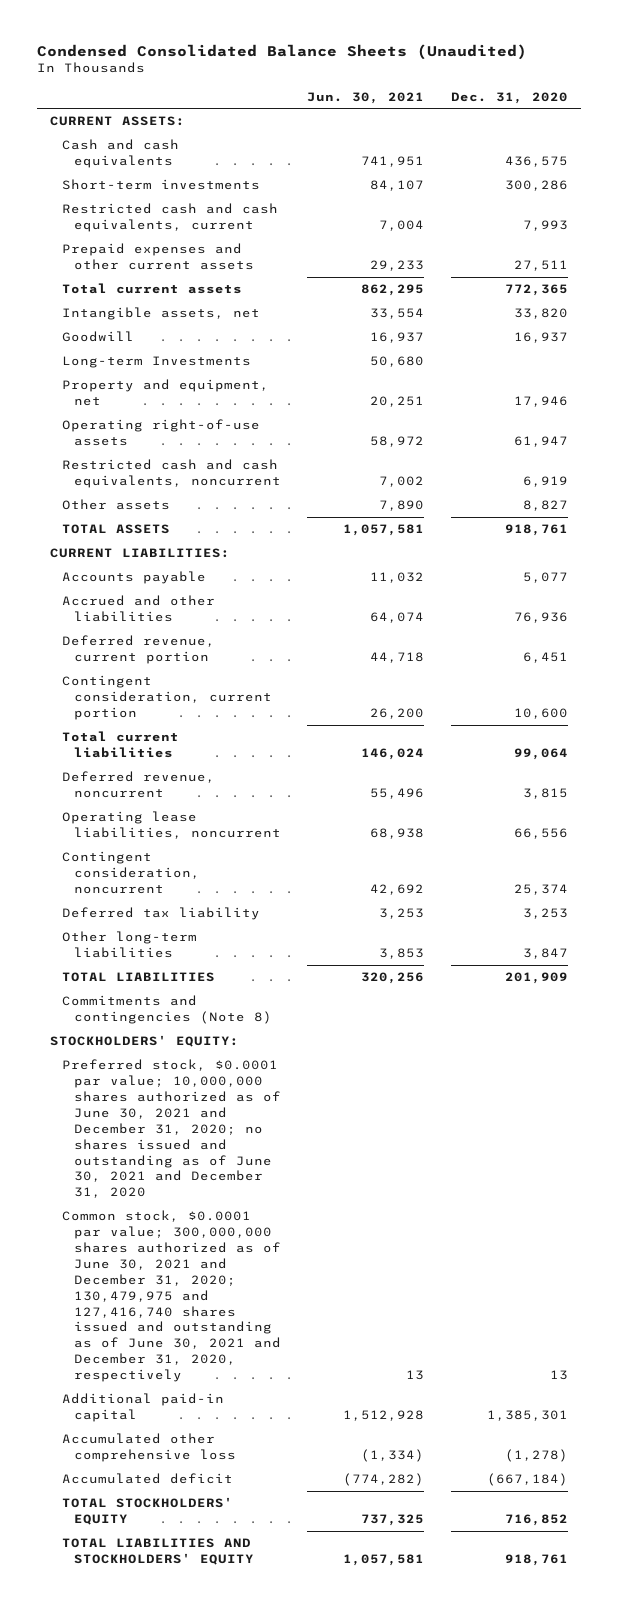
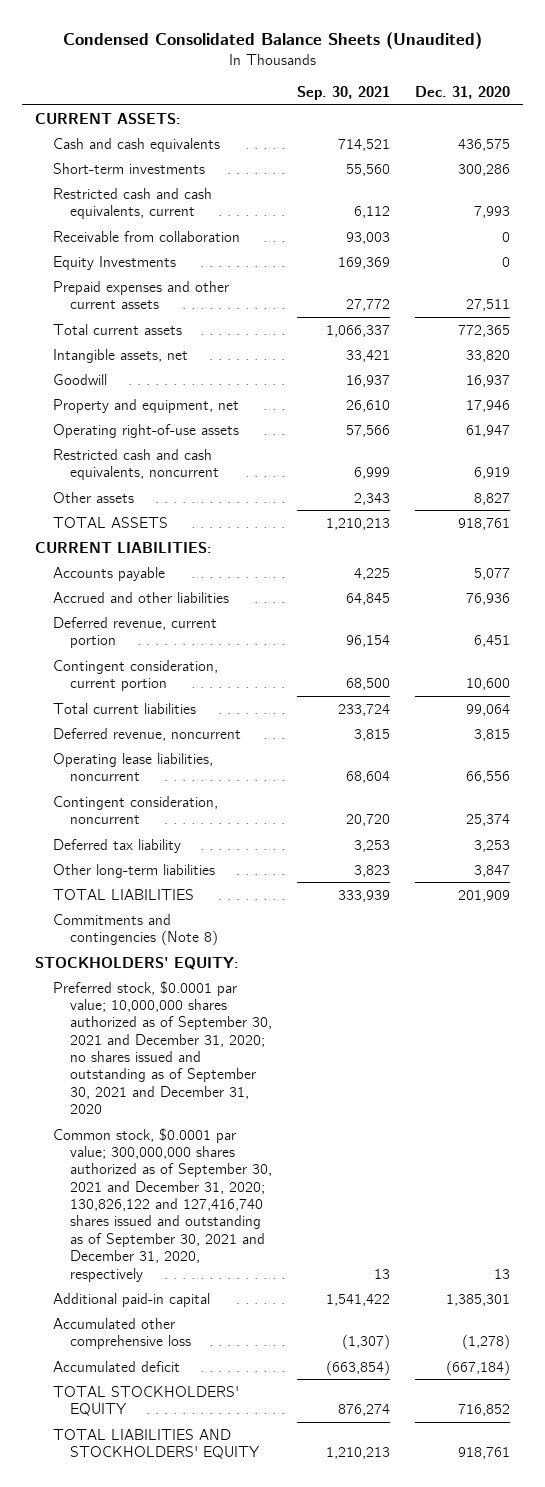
[307,91,425,104] Jun. 30, 2021 -> none
none -> [297,86,391,101] Sep. 30, 2021
none -> [52,230,240,242] Receivable from collaboration
none -> [52,255,176,270] Equity Investments
[61,356,251,369] Long-term Investments -> none
[61,1059,281,1199] Preferred stock, $0.0001 par value; 10,000,000 shares authorized as of June 30, 2021 and December 31, 2020; no shares issued and outstanding as of June 30, 2021 and December 31, 2020 -> [52,980,273,1115] Preferred stock, $0.0001 par value; 10,000,000 shares authorized as of September 30, 2021 and December 31, 2020; no shares issued and outstanding as of September 30, 2021 and December 31, 2020
[61,1210,281,1383] Common stock, $0.0001 par value; 300,000,000 shares authorized as of June 30, 2021 and December 31, 2020; 130,479,975 and 127,416,740 shares issued and outstanding as of June 30, 2021 and December 31, 2020, respectively -> [52,1127,273,1282] Common stock, $0.0001 par value; 300,000,000 shares authorized as of September 30, 2021 and December 31, 2020; 130,826,122 and 127,416,740 shares issued and outstanding as of September 30, 2021 and December 31, 2020, respectively

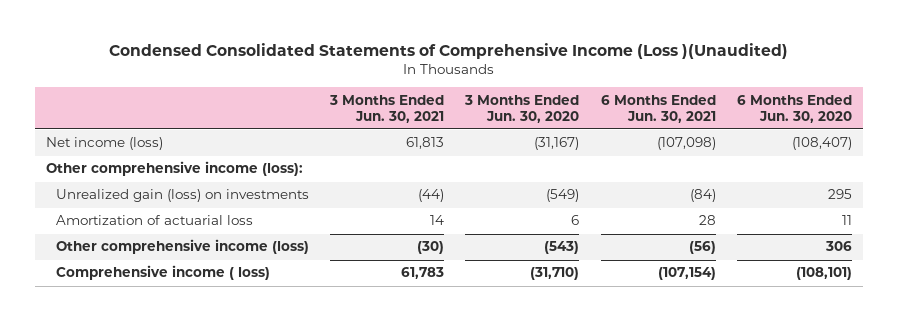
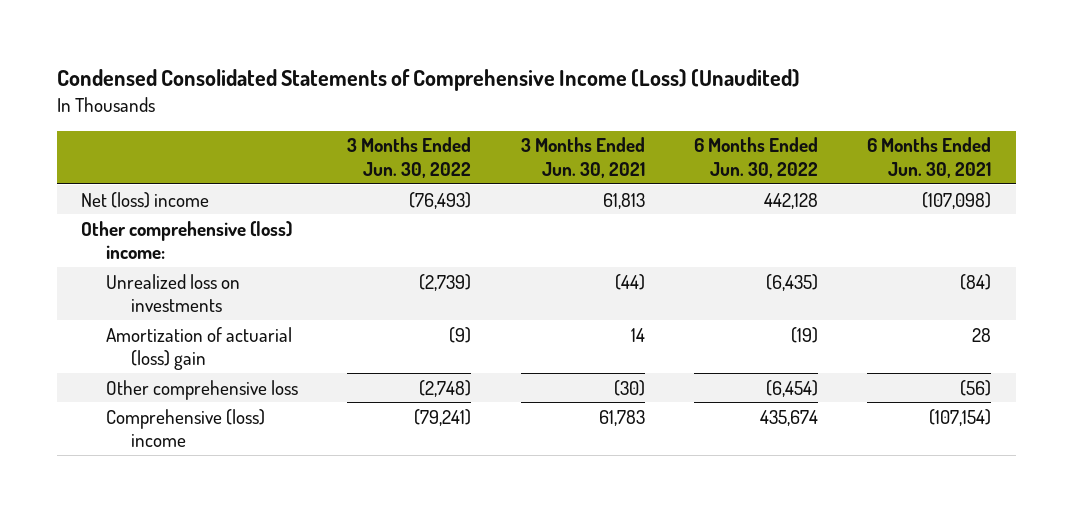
[108,42,788,59] Condensed Consolidated Statements of Comprehensive Income (Loss )(Unaudited) -> [56,69,800,92] Condensed Consolidated Statements of Comprehensive Income (Loss) (Unaudited)
[464,94,580,123] 3 Months Ended Jun. 30, 2020 -> none
[737,94,853,123] 6 Months Ended Jun. 30, 2020 -> none
none -> [347,137,472,178] 3 Months Ended Jun. 30, 2022
none -> [693,137,818,178] 6 Months Ended Jun. 30, 2022
[45,137,163,151] Net income (loss) -> [81,191,210,208] Net (loss) income
[45,161,303,177] Other comprehensive income (loss): -> [81,220,293,260] Other comprehensive (loss) income:
[55,189,309,203] Unrealized gain (loss) on investments -> [106,273,241,313] Unrealized loss on investments
[55,215,253,226] Amortization of actuarial loss -> [106,326,293,371] Amortization of actuarial (loss) gain
[55,239,309,255] Other comprehensive income (loss) -> [106,379,299,400] Other comprehensive loss
[55,265,270,281] Comprehensive income ( loss) -> [106,408,266,448] Comprehensive (loss) income

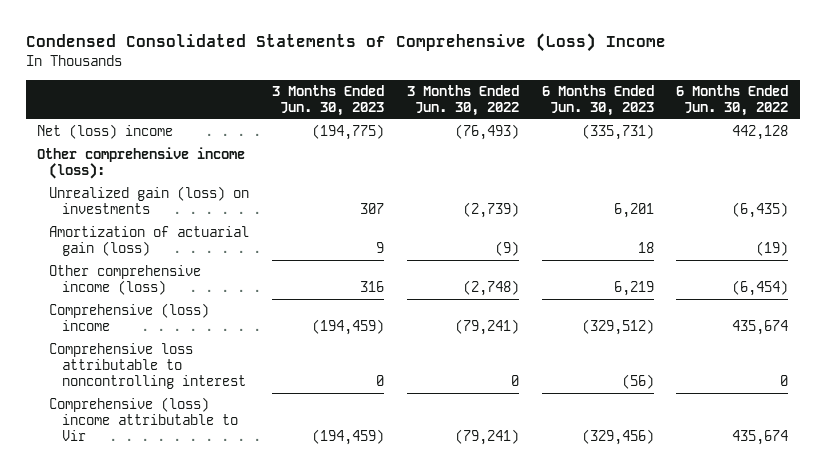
[56,69,800,92] Condensed Consolidated Statements of Comprehensive Income (Loss) (Unaudited) -> [25,33,666,53] Condensed Consolidated Statements of Comprehensive (Loss) Income
[520,137,645,178] 3 Months Ended Jun. 30, 2021 -> none
[867,137,992,178] 6 Months Ended Jun. 30, 2021 -> none
none -> [272,85,385,117] 3 Months Ended Jun. 30, 2023
none -> [541,85,654,117] 6 Months Ended Jun. 30, 2023
[81,220,293,260] Other comprehensive (loss) income: -> [37,147,246,180] Other comprehensive income (loss):
[106,273,241,313] Unrealized loss on investments -> [49,186,250,215] Unrealized gain (loss) on investments
[106,326,293,371] Amortization of actuarial (loss) gain -> [49,226,250,257] Amortization of actuarial gain (loss)
[106,379,299,400] Other comprehensive loss -> [49,265,202,296] Other comprehensive income (loss)
none -> [49,343,246,390] Comprehensive loss attributable to noncontrolling interest
none -> [49,397,238,442] Comprehensive (loss) income attributable to Vir

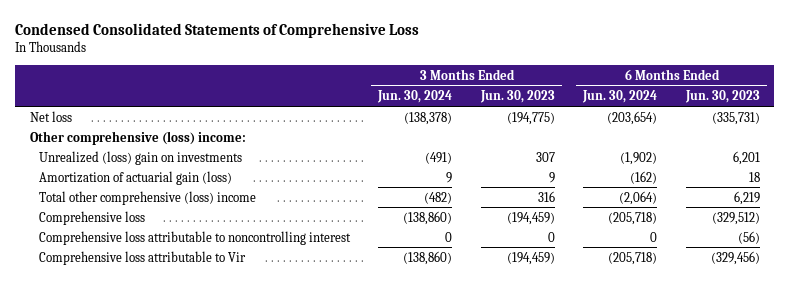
[25,33,666,53] Condensed Consolidated Statements of Comprehensive (Loss) Income -> [15,23,420,39] Condensed Consolidated Statements of Comprehensive Loss
[406,85,519,117] 3 Months Ended Jun. 30, 2022 -> none
[676,85,789,117] 6 Months Ended Jun. 30, 2022 -> none
none -> [377,90,453,104] Jun. 30, 2024
none -> [582,90,658,104] Jun. 30, 2024
[37,124,174,140] Net (loss) income -> [29,110,72,122] Net loss
[37,147,246,180] Other comprehensive income (loss): -> [29,130,246,145] Other comprehensive (loss) income:
[49,186,250,215] Unrealized gain (loss) on investments -> [38,150,242,165] Unrealized (loss) gain on investments
[49,265,202,296] Other comprehensive income (loss) -> [38,190,256,205] Total other comprehensive (loss) income
[49,303,210,332] Comprehensive (loss) income -> [38,210,145,225] Comprehensive loss
[49,397,238,442] Comprehensive (loss) income attributable to Vir -> [38,250,246,265] Comprehensive loss attributable to Vir

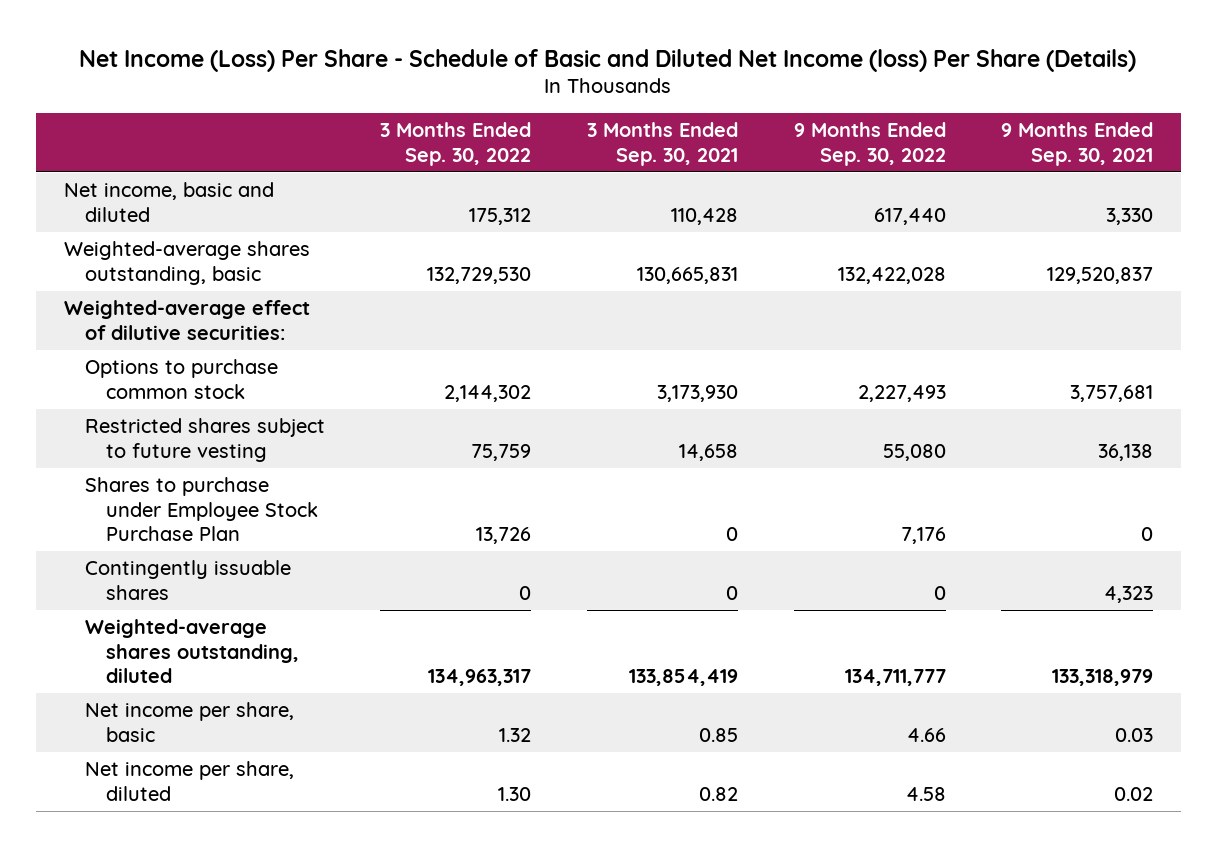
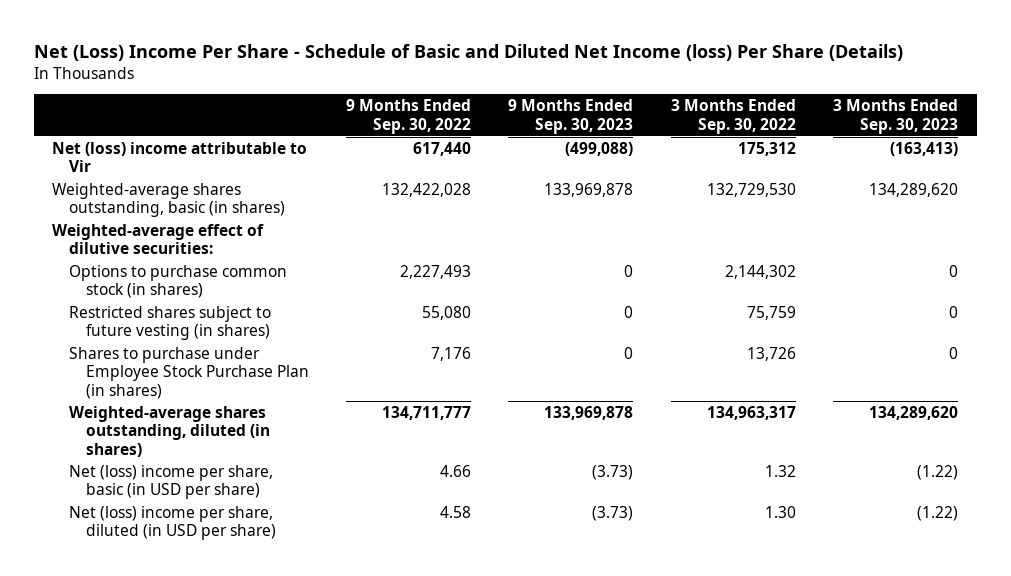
[79,48,1137,72] Net Income (Loss) Per Share - Schedule of Basic and Diluted Net Income (loss) Per Share (Details) -> [33,43,903,61] Net (Loss) Income Per Share - Schedule of Basic and Diluted Net Income (loss) Per Share (Details)
[587,122,739,166] 3 Months Ended Sep. 30, 2021 -> none
[1001,122,1154,166] 9 Months Ended Sep. 30, 2021 -> none
none -> [508,99,634,134] 9 Months Ended Sep. 30, 2023
none -> [833,99,959,134] 3 Months Ended Sep. 30, 2023
[63,182,274,222] Net income, basic and diluted -> [52,142,308,173] Net (loss) income attributable to Vir
[63,241,310,285] Weighted-average shares outstanding, basic -> [52,183,286,218] Weighted-average shares outstanding, basic (in shares)
[84,560,291,600] Contingently issuable shares -> none
[84,359,278,399] Options to purchase common stock -> [69,265,288,299] Options to purchase common stock (in shares)
[84,418,325,462] Restricted shares subject to future vesting -> [69,306,272,341] Restricted shares subject to future vesting (in shares)
[84,477,319,541] Shares to purchase under Employee Stock Purchase Plan -> [69,347,309,399] Shares to purchase under Employee Stock Purchase Plan (in shares)
[84,619,300,683] Weighted-average shares outstanding, diluted -> [69,406,270,457] Weighted-average shares outstanding, diluted (in shares)
[84,702,294,742] Net income per share, basic -> [69,465,274,500] Net (loss) income per share, basic (in USD per share)
[84,761,294,801] Net income per share, diluted -> [69,506,276,541] Net (loss) income per share, diluted (in USD per share)

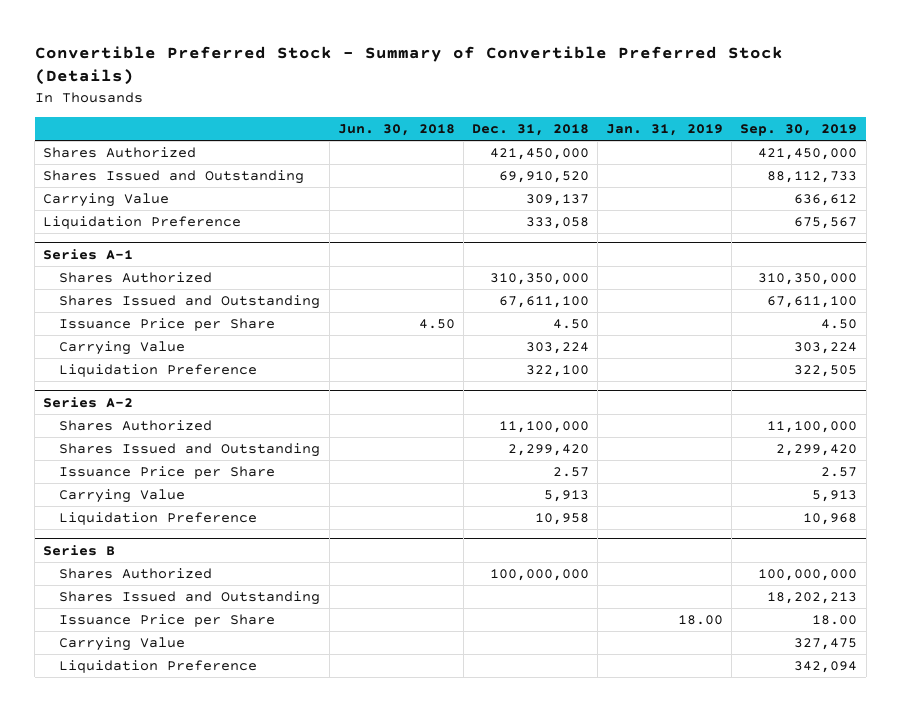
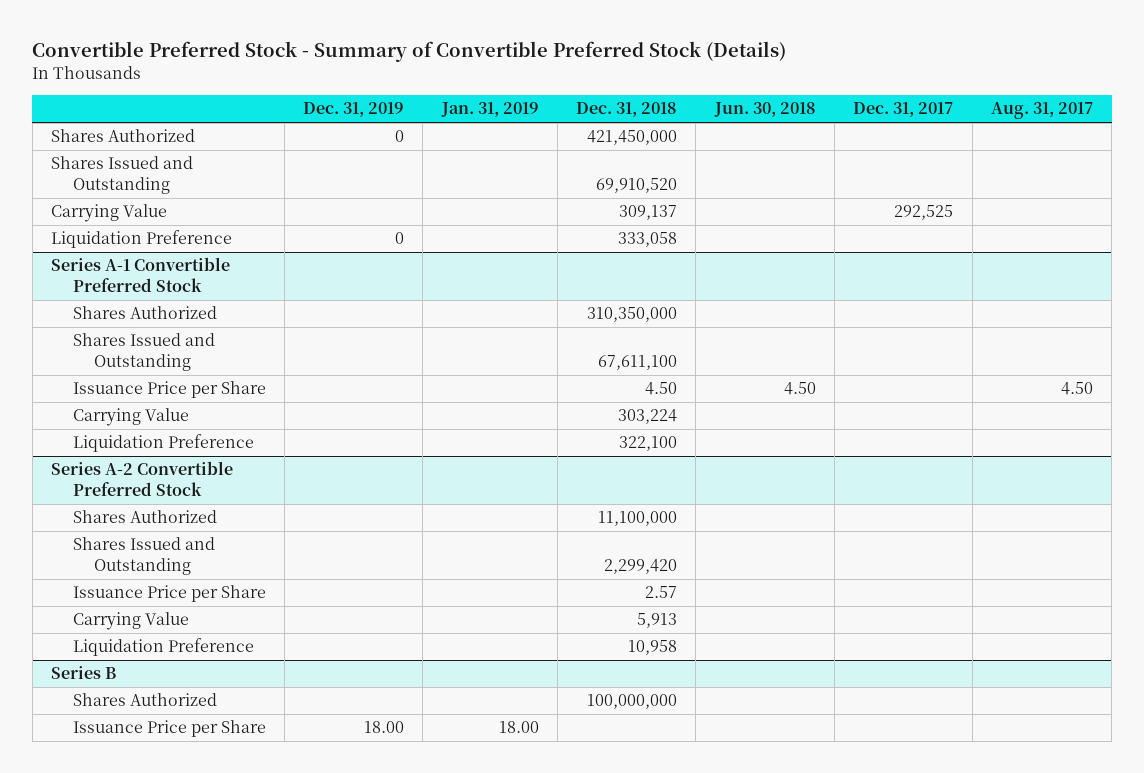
[740,123,858,136] Sep. 30, 2019 -> none
none -> [303,102,405,118] Dec. 31, 2019
none -> [853,102,954,118] Dec. 31, 2017
none -> [990,102,1093,120] Aug. 31, 2017
[43,248,134,260] Series A-1 -> [50,257,230,293] Series A-1 Convertible Preferred Stock
[43,396,134,408] Series A-2 -> [50,461,233,497] Series A-2 Convertible Preferred Stock
[59,591,321,606] Shares Issued and Outstanding -> none
[59,637,186,652] Carrying Value -> none
[59,660,258,674] Liquidation Preference -> none

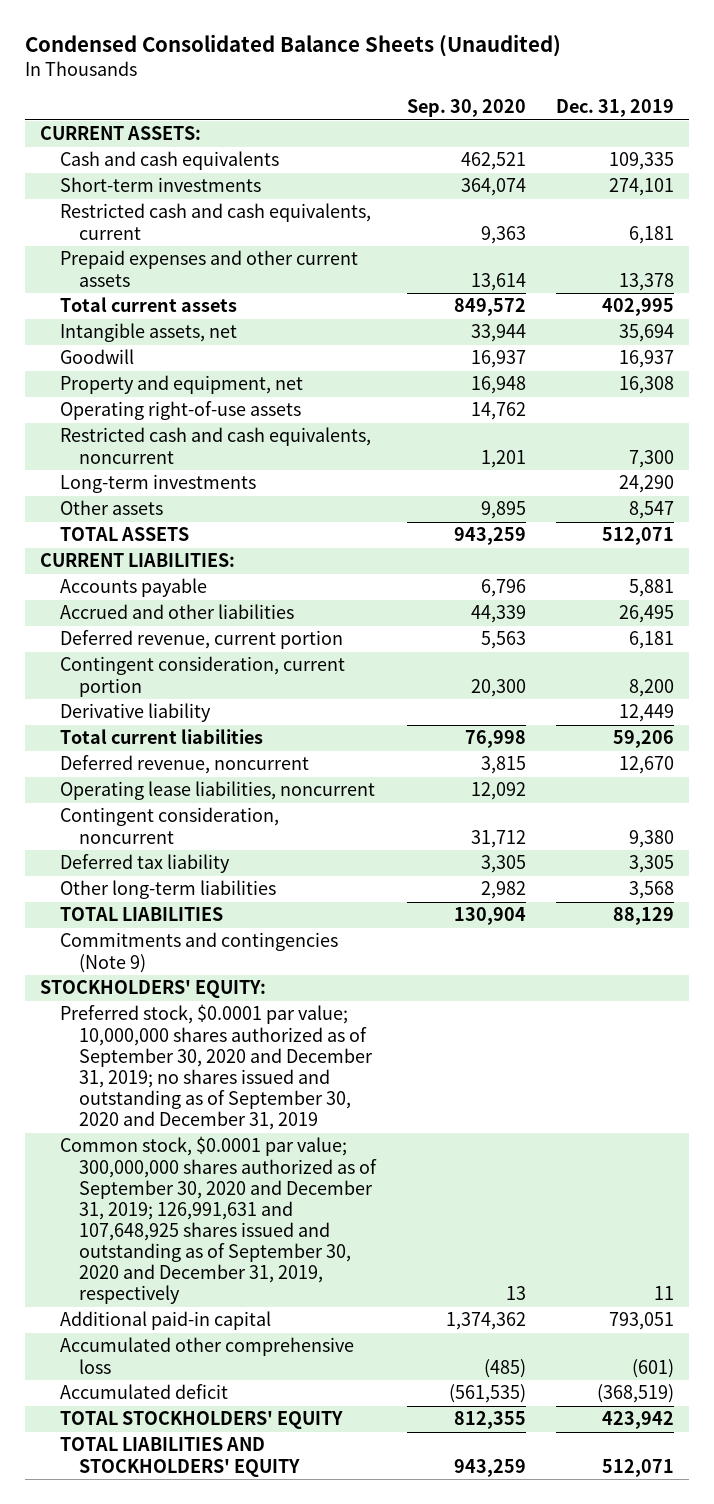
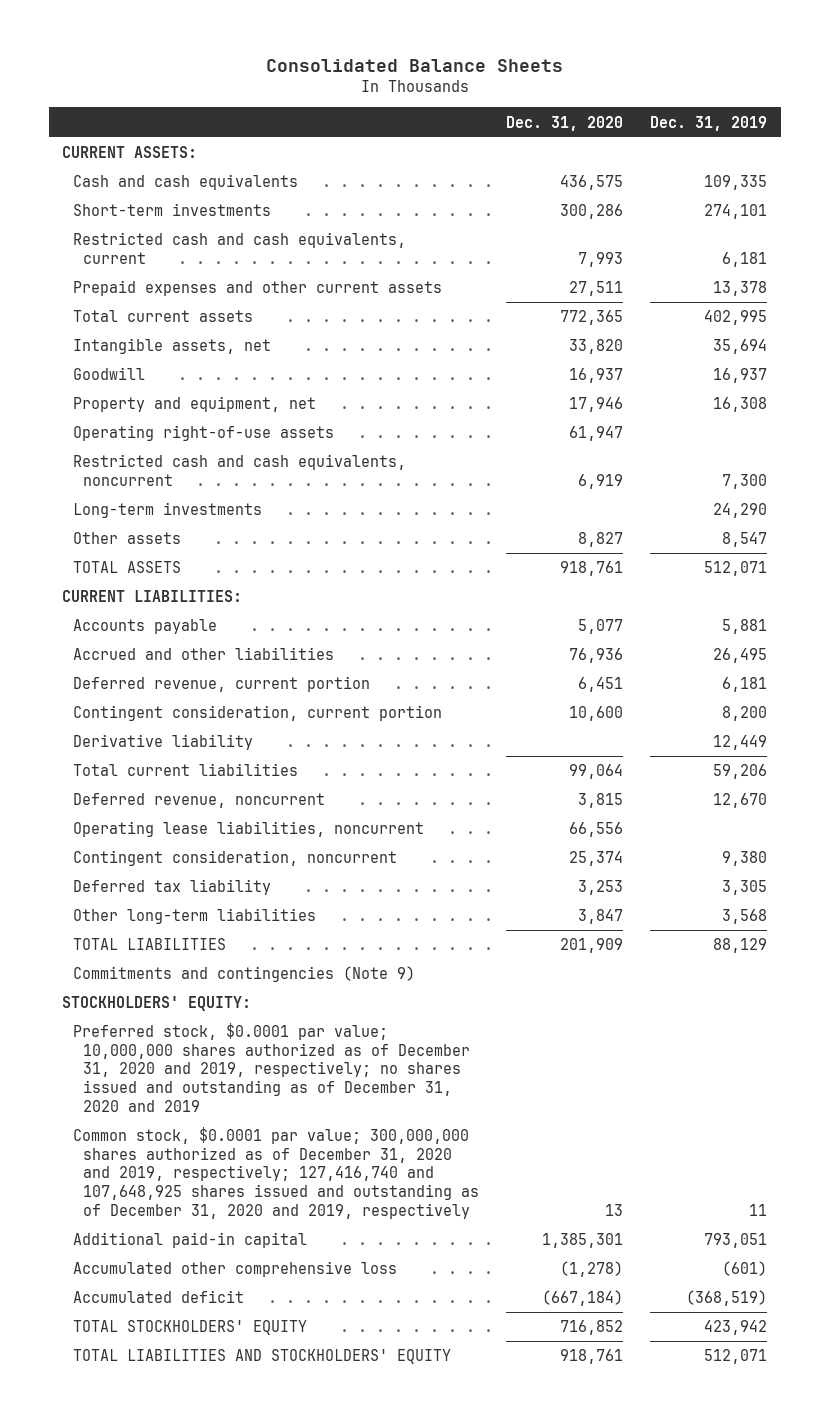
[24,34,561,58] Condensed Consolidated Balance Sheets (Unaudited) -> [265,58,563,72] Consolidated Balance Sheets
[406,99,526,118] Sep. 30, 2020 -> none
none -> [506,115,624,131] Dec. 31, 2020
[59,1004,374,1131] Preferred stock, $0.0001 par value; 10,000,000 shares authorized as of September 30, 2020 and December 31, 2019; no shares issued and outstanding as of September 30, 2020 and December 31, 2019 -> [72,1023,471,1112] Preferred stock, $0.0001 par value; 10,000,000 shares authorized as of December 31, 2020 and 2019, respectively; no shares issued and outstanding as of December 31, 2020 and 2019
[59,1136,378,1305] Common stock, $0.0001 par value; 300,000,000 shares authorized as of September 30, 2020 and December 31, 2019; 126,991,631 and 107,648,925 shares issued and outstanding as of September 30, 2020 and December 31, 2019, respectively -> [72,1127,480,1219] Common stock, $0.0001 par value; 300,000,000 shares authorized as of December 31, 2020 and 2019, respectively; 127,416,740 and 107,648,925 shares issued and outstanding as of December 31, 2020 and 2019, respectively

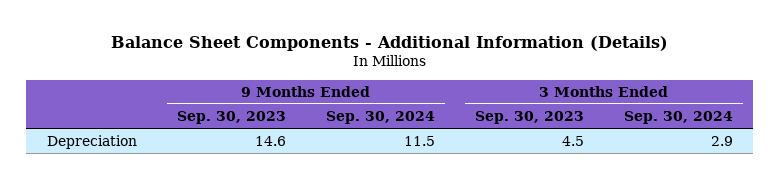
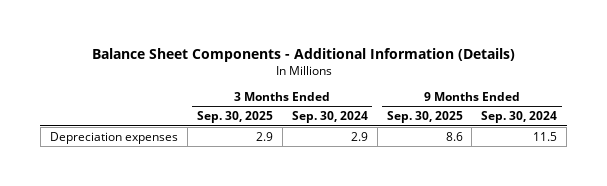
[176,110,286,124] Sep. 30, 2023 -> none
[474,110,584,124] Sep. 30, 2023 -> none
none -> [196,111,273,124] Sep. 30, 2025
none -> [386,111,463,124] Sep. 30, 2025
[46,135,137,150] Depreciation -> [49,131,178,144] Depreciation expenses

